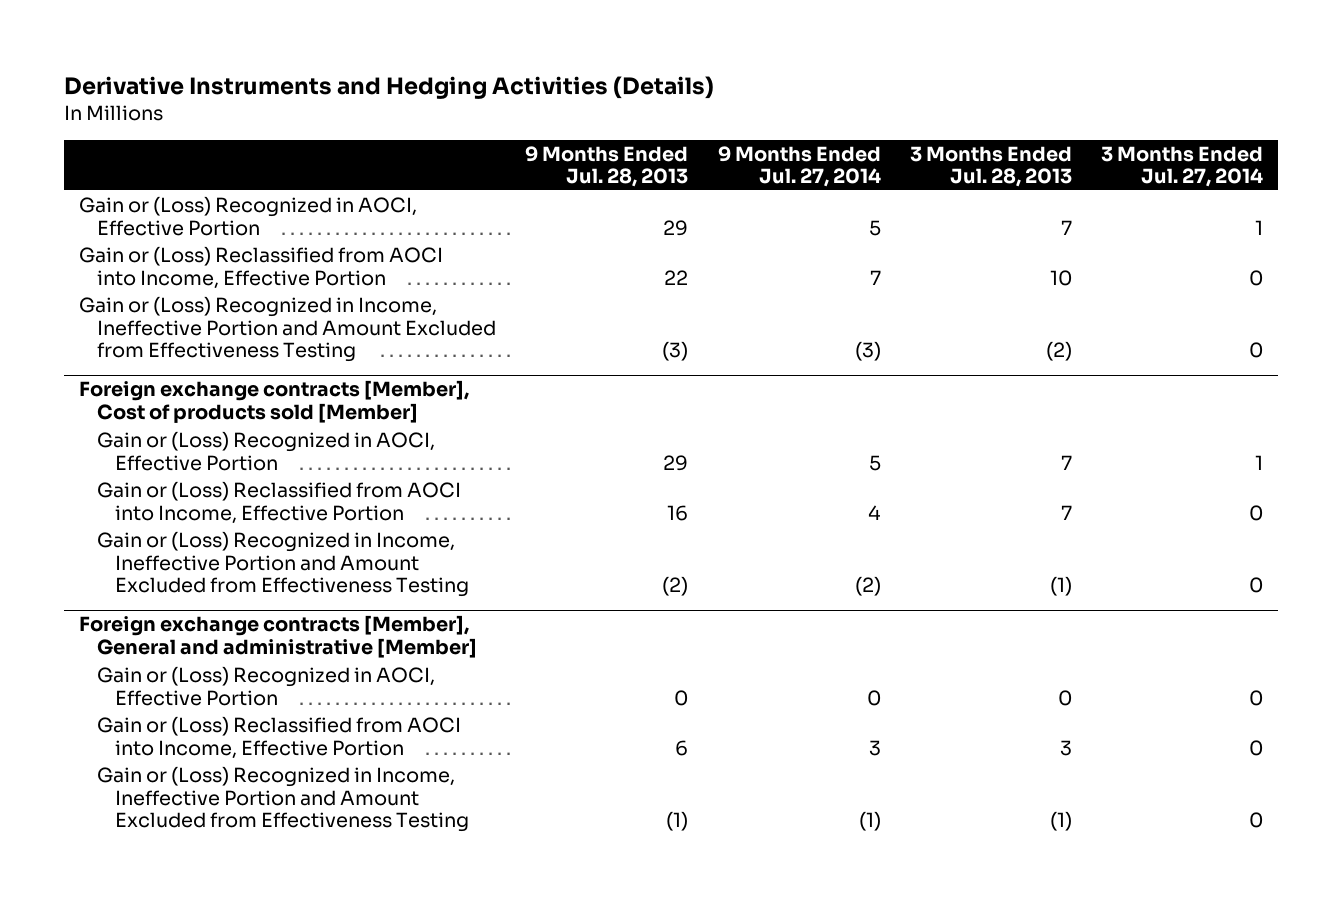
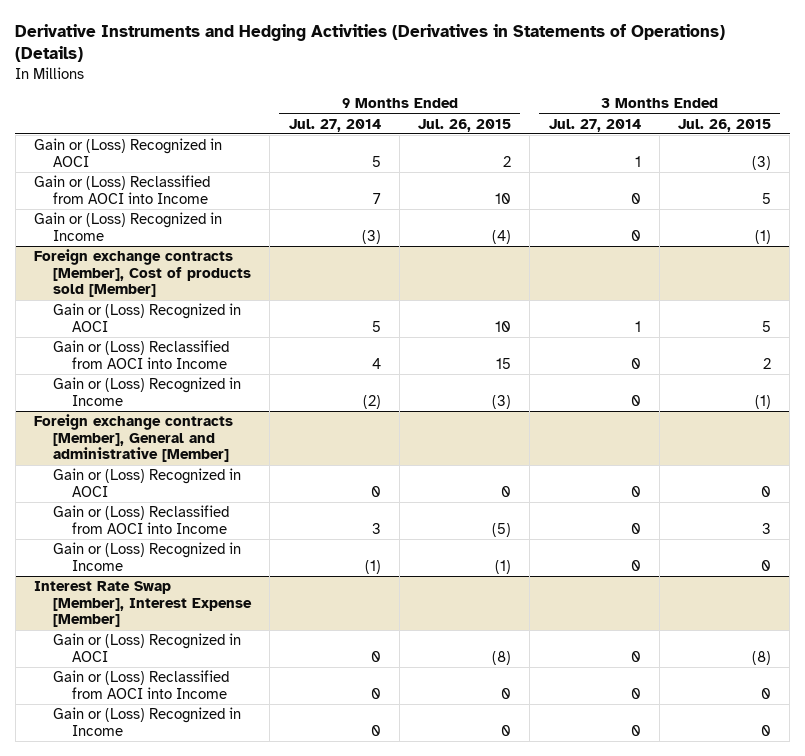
[63,76,714,100] Derivative Instruments and Hedging Activities (Details) -> [15,24,726,63] Derivative Instruments and Hedging Activities (Derivatives in Statements of Operations) (Details)
[525,145,689,188] 9 Months Ended Jul. 28, 2013 -> none
[910,145,1073,188] 3 Months Ended Jul. 28, 2013 -> none
none -> [418,118,512,132] Jul. 26, 2015
none -> [678,118,772,132] Jul. 26, 2015
[78,195,417,236] Gain or (Loss) Recognized in AOCI, Effective Portion -> [33,138,222,167] Gain or (Loss) Recognized in AOCI
[78,245,443,289] Gain or (Loss) Reclassified from AOCI into Income, Effective Portion -> [33,175,210,204] Gain or (Loss) Reclassified from AOCI into Income
[78,295,496,363] Gain or (Loss) Recognized in Income, Ineffective Portion and Amount Excluded from Effectiveness Testing -> [33,212,222,241] Gain or (Loss) Recognized in Income
[96,430,435,471] Gain or (Loss) Recognized in AOCI, Effective Portion -> [53,303,242,332] Gain or (Loss) Recognized in AOCI
[96,480,461,524] Gain or (Loss) Reclassified from AOCI into Income, Effective Portion -> [53,340,230,369] Gain or (Loss) Reclassified from AOCI into Income
[96,530,470,598] Gain or (Loss) Recognized in Income, Ineffective Portion and Amount Excluded from Effectiveness Testing -> [53,377,242,406] Gain or (Loss) Recognized in Income
[96,665,435,706] Gain or (Loss) Recognized in AOCI, Effective Portion -> [53,468,242,497] Gain or (Loss) Recognized in AOCI
[96,715,461,759] Gain or (Loss) Reclassified from AOCI into Income, Effective Portion -> [53,505,230,534] Gain or (Loss) Reclassified from AOCI into Income
[96,765,470,833] Gain or (Loss) Recognized in Income, Ineffective Portion and Amount Excluded from Effectiveness Testing -> [53,542,242,571] Gain or (Loss) Recognized in Income
none -> [33,581,253,628] Interest Rate Swap [Member], Interest Expense [Member]
none -> [53,633,242,662] Gain or (Loss) Recognized in AOCI
none -> [53,670,230,699] Gain or (Loss) Reclassified from AOCI into Income
none -> [53,707,242,736] Gain or (Loss) Recognized in Income

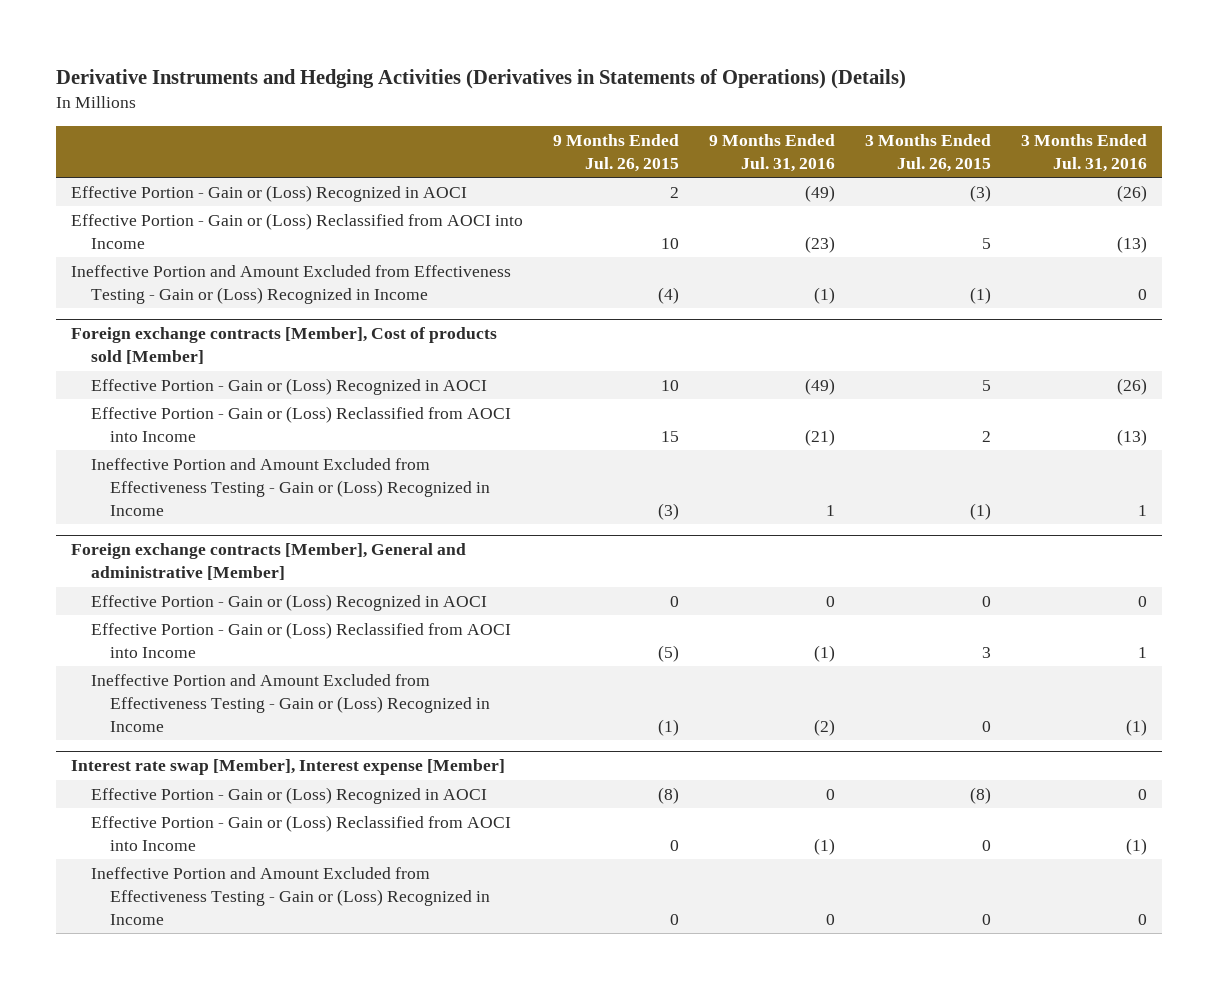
[288,118,381,132] Jul. 27, 2014 -> none
[548,118,641,132] Jul. 27, 2014 -> none
none -> [709,133,836,172] 9 Months Ended Jul. 31, 2016
none -> [1020,133,1147,172] 3 Months Ended Jul. 31, 2016
[33,138,222,167] Gain or (Loss) Recognized in AOCI -> [71,184,468,202] Effective Portion - Gain or (Loss) Recognized in AOCI
[33,175,210,204] Gain or (Loss) Reclassified from AOCI into Income -> [71,212,524,249] Effective Portion - Gain or (Loss) Reclassified from AOCI into Income
[33,212,222,241] Gain or (Loss) Recognized in Income -> [71,264,512,304] Ineffective Portion and Amount Excluded from Effectiveness Testing - Gain or (Loss) Recognized in Income
[53,303,242,332] Gain or (Loss) Recognized in AOCI -> [90,377,487,395] Effective Portion - Gain or (Loss) Recognized in AOCI
[53,340,230,369] Gain or (Loss) Reclassified from AOCI into Income -> [90,405,511,442] Effective Portion - Gain or (Loss) Reclassified from AOCI into Income
[53,377,242,406] Gain or (Loss) Recognized in Income -> [90,457,491,516] Ineffective Portion and Amount Excluded from Effectiveness Testing - Gain or (Loss) Recognized in Income
[53,468,242,497] Gain or (Loss) Recognized in AOCI -> [90,593,487,611] Effective Portion - Gain or (Loss) Recognized in AOCI
[53,505,230,534] Gain or (Loss) Reclassified from AOCI into Income -> [90,621,511,658] Effective Portion - Gain or (Loss) Reclassified from AOCI into Income
[53,542,242,571] Gain or (Loss) Recognized in Income -> [90,673,491,732] Ineffective Portion and Amount Excluded from Effectiveness Testing - Gain or (Loss) Recognized in Income
[33,581,253,628] Interest Rate Swap [Member], Interest Expense [Member] -> [71,759,506,776] Interest rate swap [Member], Interest expense [Member]
[53,633,242,662] Gain or (Loss) Recognized in AOCI -> [90,786,487,804] Effective Portion - Gain or (Loss) Recognized in AOCI
[53,670,230,699] Gain or (Loss) Reclassified from AOCI into Income -> [90,814,511,851] Effective Portion - Gain or (Loss) Reclassified from AOCI into Income
[53,707,242,736] Gain or (Loss) Recognized in Income -> [90,866,491,925] Ineffective Portion and Amount Excluded from Effectiveness Testing - Gain or (Loss) Recognized in Income

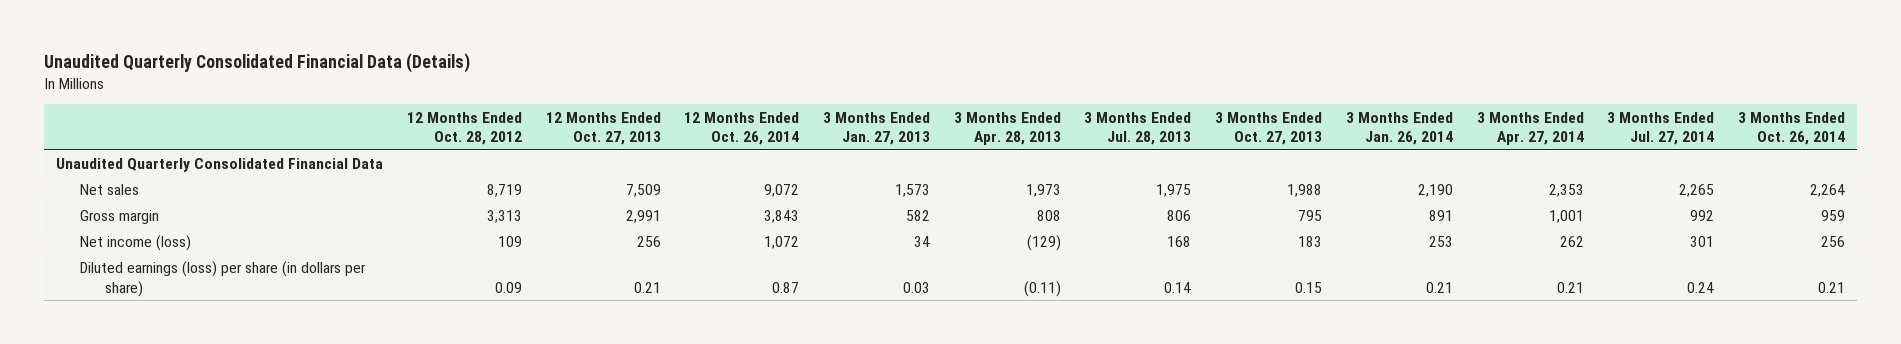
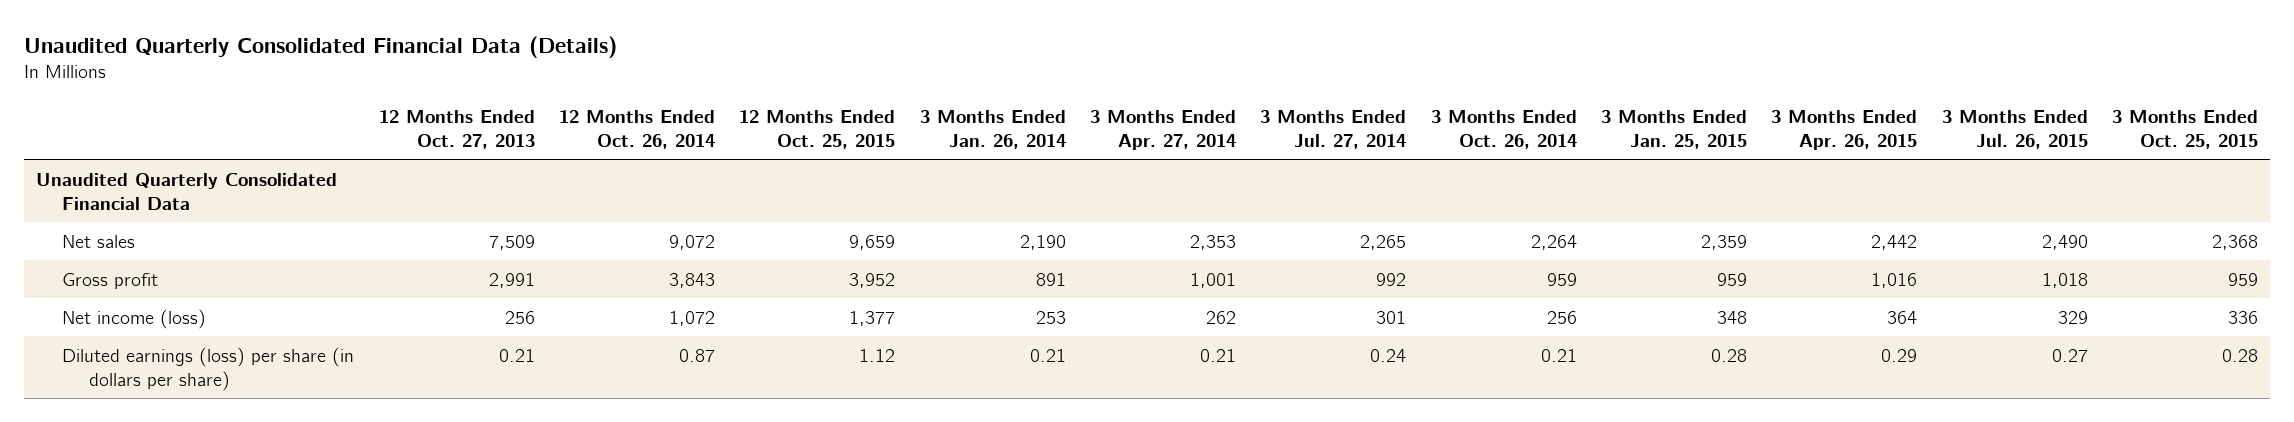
[406,111,522,146] 12 Months Ended Oct. 28, 2012 -> none
[823,111,931,146] 3 Months Ended Jan. 27, 2013 -> none
[953,111,1061,146] 3 Months Ended Apr. 28, 2013 -> none
[1084,111,1192,146] 3 Months Ended Jul. 28, 2013 -> none
[1215,111,1323,146] 3 Months Ended Oct. 27, 2013 -> none
none -> [739,109,896,149] 12 Months Ended Oct. 25, 2015
none -> [1601,109,1748,149] 3 Months Ended Jan. 25, 2015
none -> [1771,109,1918,150] 3 Months Ended Apr. 26, 2015
none -> [1941,109,2088,149] 3 Months Ended Jul. 26, 2015
none -> [2111,109,2258,149] 3 Months Ended Oct. 25, 2015
[80,210,160,225] Gross margin -> [62,272,159,289] Gross profit

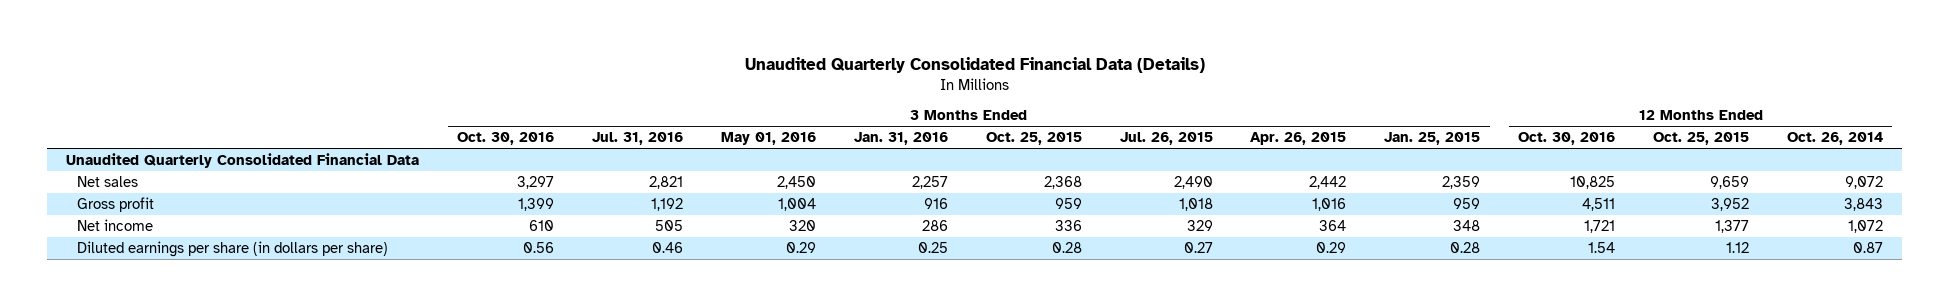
[378,109,535,149] 12 Months Ended Oct. 27, 2013 -> none
[919,109,1066,149] 3 Months Ended Jan. 26, 2014 -> none
[1090,109,1237,150] 3 Months Ended Apr. 27, 2014 -> none
[1260,109,1407,149] 3 Months Ended Jul. 27, 2014 -> none
[1430,109,1577,149] 3 Months Ended Oct. 26, 2014 -> none
none -> [457,132,555,146] Oct. 30, 2016
none -> [592,132,684,146] Jul. 31, 2016
none -> [720,132,816,146] May 01, 2016
none -> [853,132,948,146] Jan. 31, 2016
none -> [1518,132,1616,146] Oct. 30, 2016
[62,308,207,329] Net income (loss) -> [77,218,154,231] Net income
[62,346,355,391] Diluted earnings (loss) per share (in dollars per share) -> [77,240,389,257] Diluted earnings per share (in dollars per share)

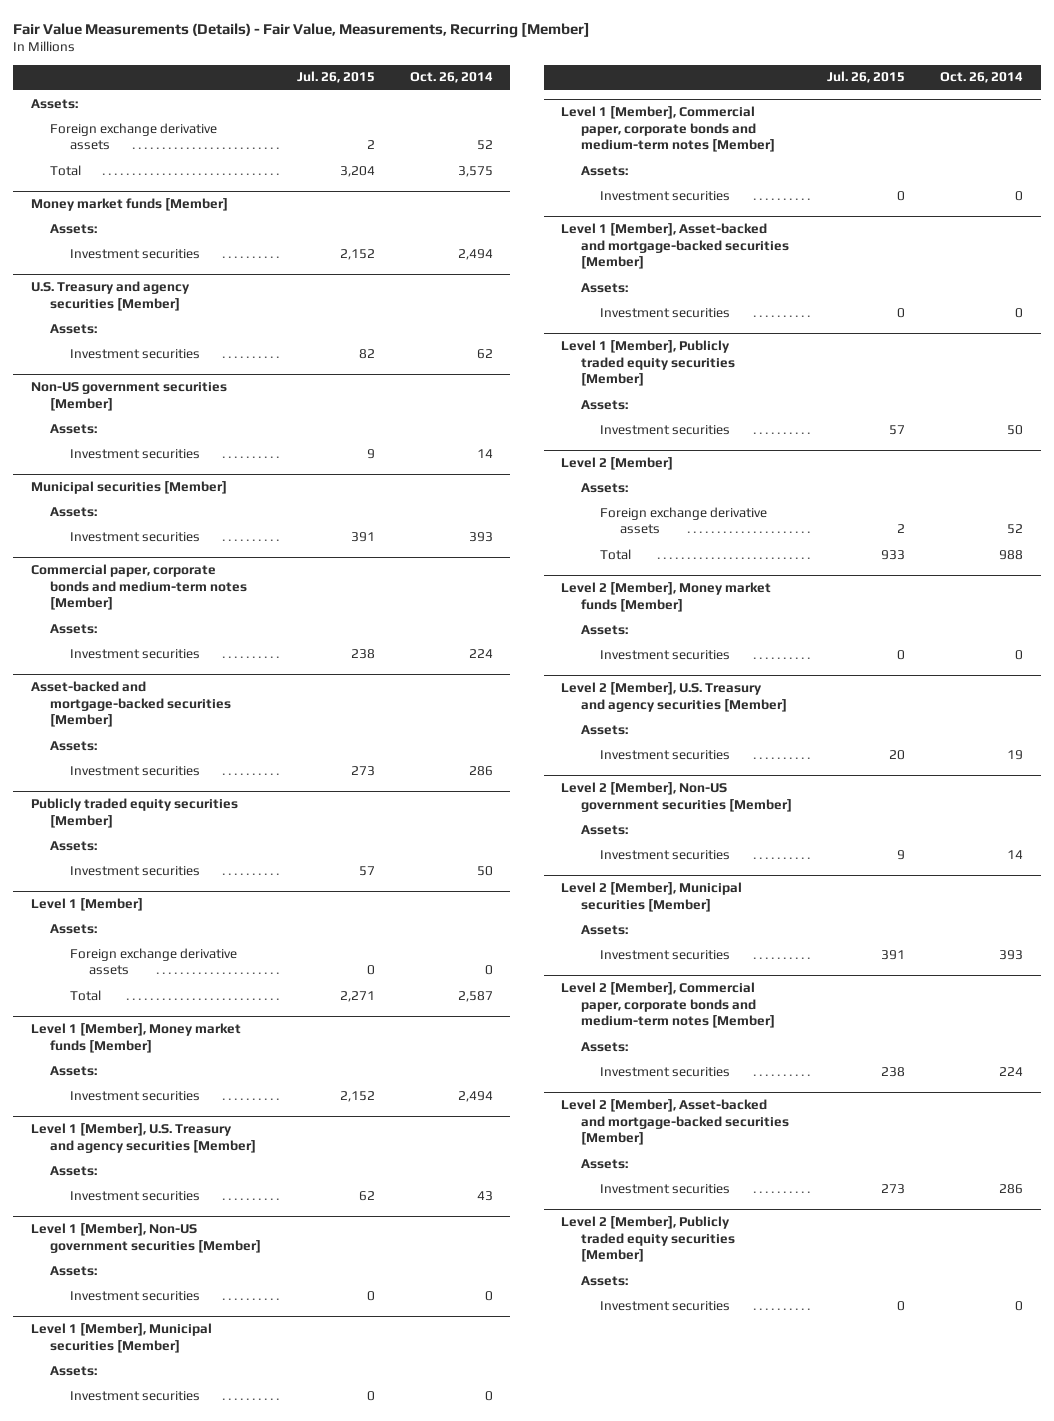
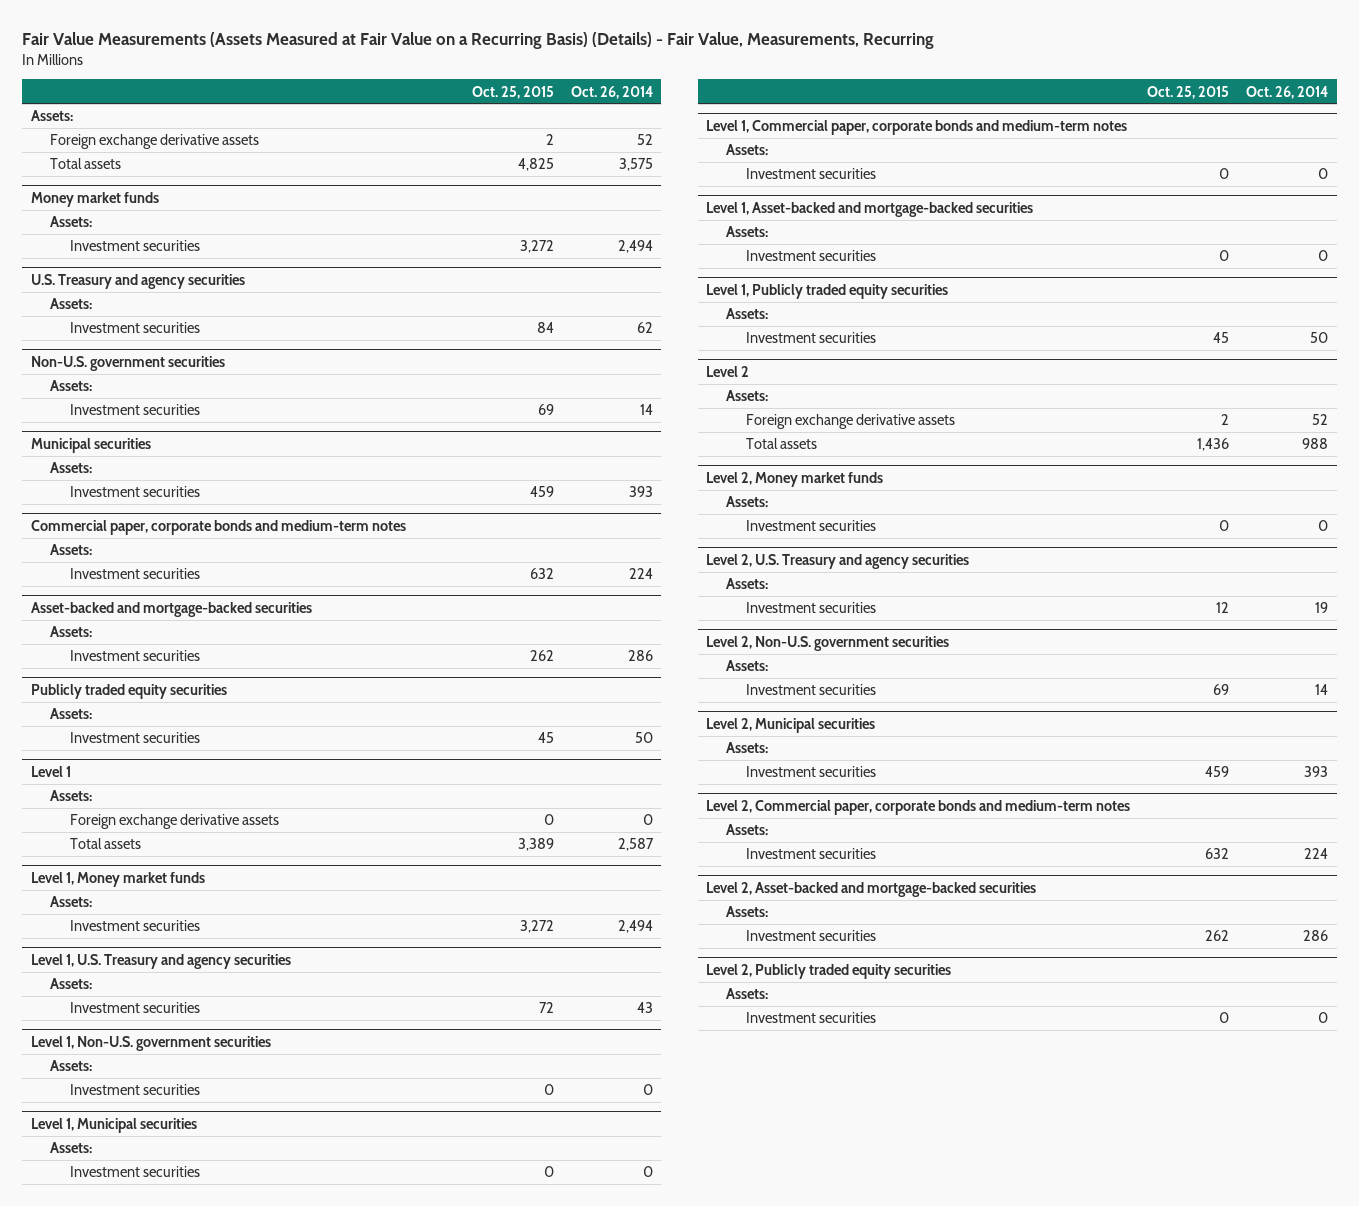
[12,21,590,38] Fair Value Measurements (Details) - Fair Value, Measurements, Recurring [Member] -> [22,31,935,49] Fair Value Measurements (Assets Measured at Fair Value on a Recurring Basis) (Details) - Fair Value, Measurements, Recurring
[296,71,375,84] Jul. 26, 2015 -> none
none -> [471,85,554,99] Oct. 25, 2015
[50,164,82,176] Total -> [50,158,122,170] Total assets
[30,198,228,212] Money market funds [Member] -> [30,191,159,207] Money market funds
[30,281,190,311] U.S. Treasury and agency securities [Member] -> [30,273,245,289] U.S. Treasury and agency securities
[30,382,227,411] Non-US government securities [Member] -> [30,355,225,371] Non-U.S. government securities
[30,481,227,495] Municipal securities [Member] -> [30,437,151,453] Municipal securities
[30,564,248,611] Commercial paper, corporate bonds and medium-term notes [Member] -> [30,519,406,535] Commercial paper, corporate bonds and medium-term notes
[30,681,232,728] Asset-backed and mortgage-backed securities [Member] -> [30,601,312,617] Asset-backed and mortgage-backed securities
[30,798,238,828] Publicly traded equity securities [Member] -> [30,683,227,699] Publicly traded equity securities
[30,898,143,912] Level 1 [Member] -> [30,765,71,777] Level 1
[69,989,101,1001] Total -> [70,838,142,850] Total assets
[30,1023,241,1053] Level 1 [Member], Money market funds [Member] -> [30,871,205,887] Level 1, Money market funds
[30,1123,257,1153] Level 1 [Member], U.S. Treasury and agency securities [Member] -> [30,953,291,969] Level 1, U.S. Treasury and agency securities
[30,1223,262,1253] Level 1 [Member], Non-US government securities [Member] -> [30,1035,271,1051] Level 1, Non-U.S. government securities
[30,1323,212,1353] Level 1 [Member], Municipal securities [Member] -> [30,1117,197,1133] Level 1, Municipal securities
[561,106,775,153] Level 1 [Member], Commercial paper, corporate bonds and medium-term notes [Member] -> [706,119,1128,135] Level 1, Commercial paper, corporate bonds and medium-term notes
[561,223,789,270] Level 1 [Member], Asset-backed and mortgage-backed securities [Member] -> [706,201,1034,217] Level 1, Asset-backed and mortgage-backed securities
[561,340,735,387] Level 1 [Member], Publicly traded equity securities [Member] -> [706,283,949,299] Level 1, Publicly traded equity securities
[561,457,674,471] Level 2 [Member] -> [706,365,750,377] Level 2
[600,548,632,560] Total -> [746,438,818,450] Total assets
[561,582,772,612] Level 2 [Member], Money market funds [Member] -> [706,471,884,487] Level 2, Money market funds
[561,682,787,712] Level 2 [Member], U.S. Treasury and agency securities [Member] -> [706,553,970,569] Level 2, U.S. Treasury and agency securities
[561,782,792,812] Level 2 [Member], Non-US government securities [Member] -> [706,635,950,651] Level 2, Non-U.S. government securities
[561,882,743,912] Level 2 [Member], Municipal securities [Member] -> [706,717,876,733] Level 2, Municipal securities
[561,982,775,1029] Level 2 [Member], Commercial paper, corporate bonds and medium-term notes [Member] -> [706,799,1131,815] Level 2, Commercial paper, corporate bonds and medium-term notes
[561,1099,789,1146] Level 2 [Member], Asset-backed and mortgage-backed securities [Member] -> [706,881,1037,897] Level 2, Asset-backed and mortgage-backed securities
[561,1216,735,1263] Level 2 [Member], Publicly traded equity securities [Member] -> [706,963,952,979] Level 2, Publicly traded equity securities

